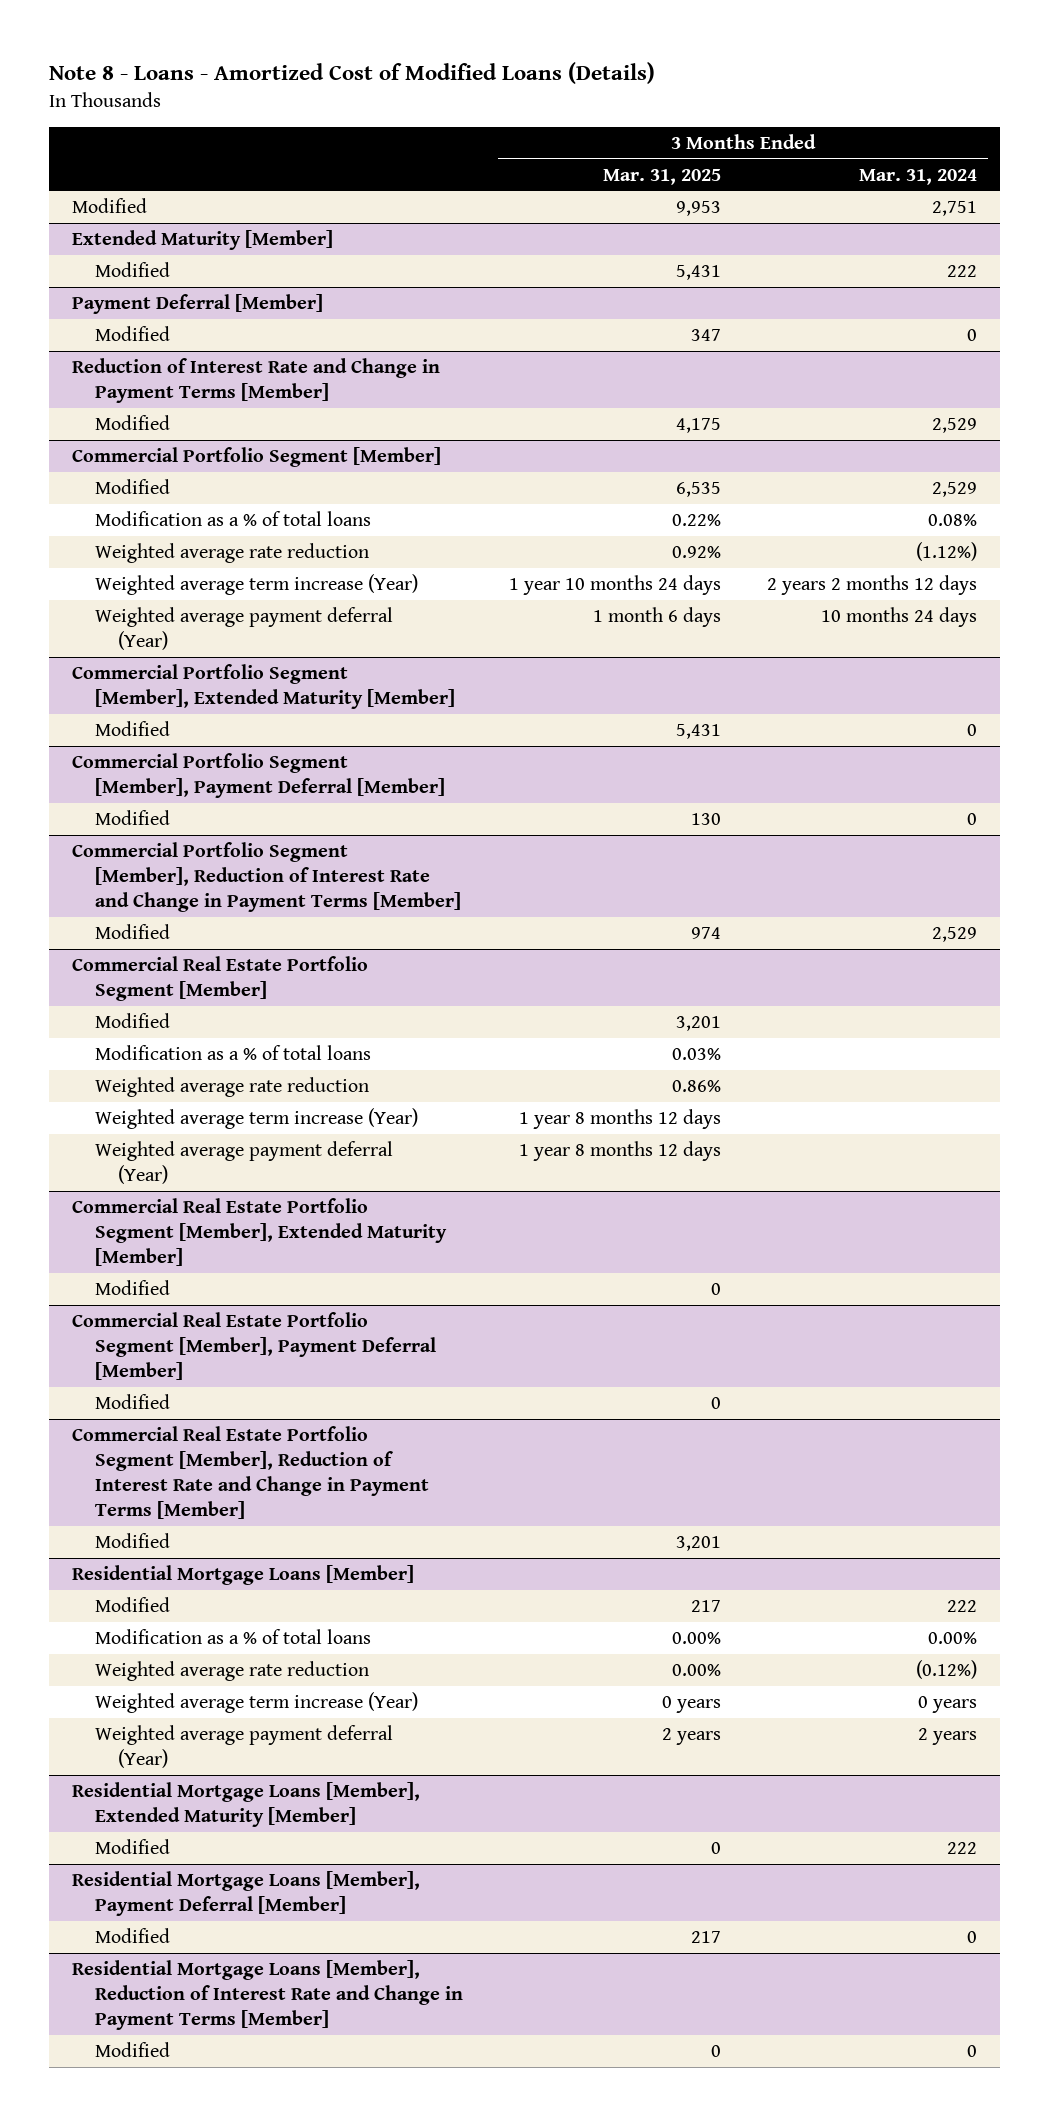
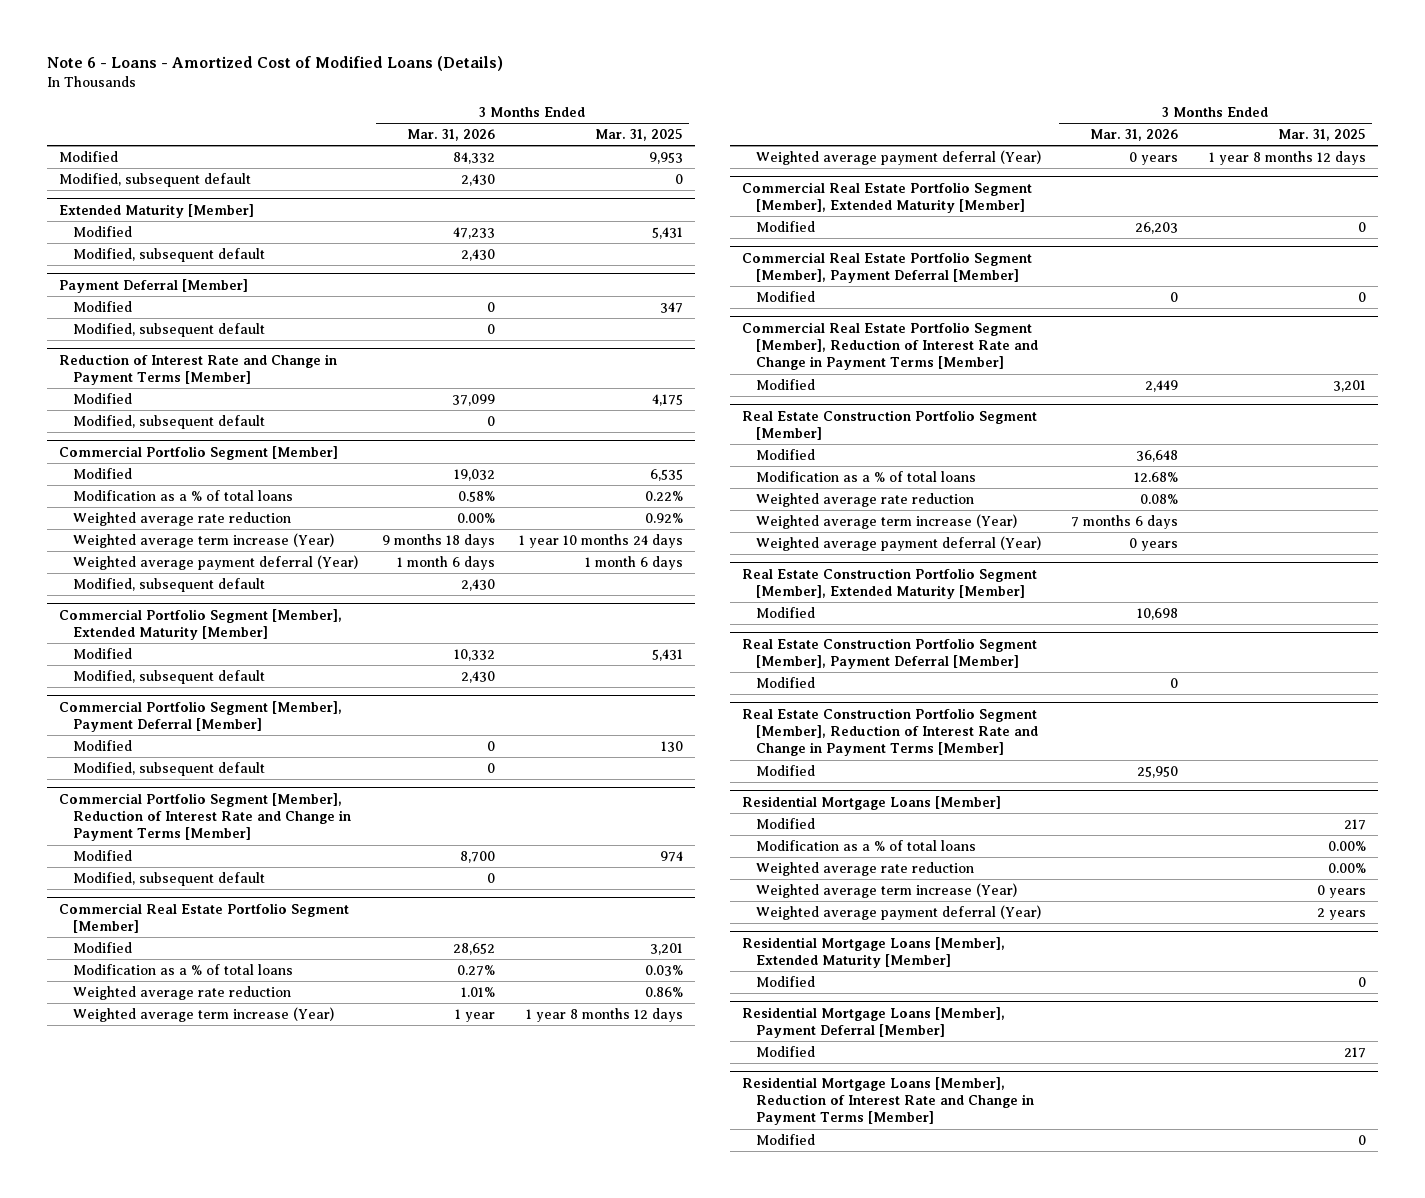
[49,62,656,85] Note 8 - Loans - Amortized Cost of Modified Loans (Details) -> [46,56,503,72] Note 6 - Loans - Amortized Cost of Modified Loans (Details)
[858,168,977,185] Mar. 31, 2024 -> none
none -> [406,129,495,142] Mar. 31, 2026
none -> [59,172,252,187] Modified, subsequent default
none -> [72,247,265,262] Modified, subsequent default
none -> [72,322,265,337] Modified, subsequent default
none -> [72,414,265,429] Modified, subsequent default
none -> [72,577,265,592] Modified, subsequent default
none -> [72,669,265,684] Modified, subsequent default
none -> [72,761,265,776] Modified, subsequent default
none -> [72,871,265,886] Modified, subsequent default
none -> [741,409,1037,441] Real Estate Construction Portfolio Segment [Member]
none -> [755,448,815,460] Modified
none -> [755,470,976,482] Modification as a % of total loans
none -> [755,492,974,507] Weighted average rate reduction
none -> [755,513,1017,529] Weighted average term increase (Year)
none -> [755,535,1041,551] Weighted average payment deferral (Year)
none -> [741,567,1037,600] Real Estate Construction Portfolio Segment [Member], Extended Maturity [Member]
none -> [755,606,815,618] Modified
none -> [741,637,1037,670] Real Estate Construction Portfolio Segment [Member], Payment Deferral [Member]
none -> [755,676,815,688] Modified
none -> [741,707,1038,757] Real Estate Construction Portfolio Segment [Member], Reduction of Interest Rate and Change in Payment Terms [Member]
none -> [755,764,815,776] Modified

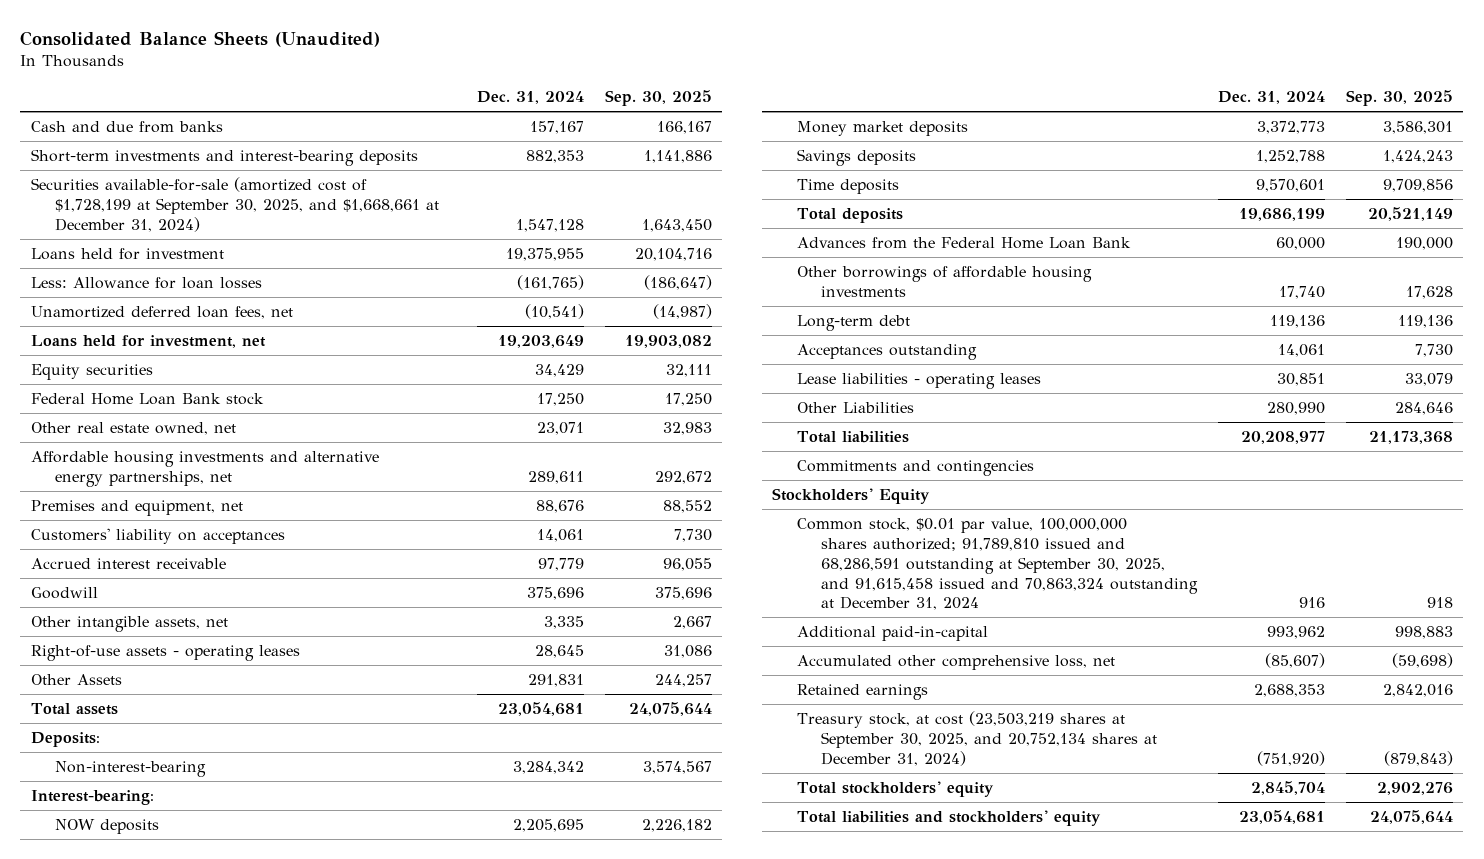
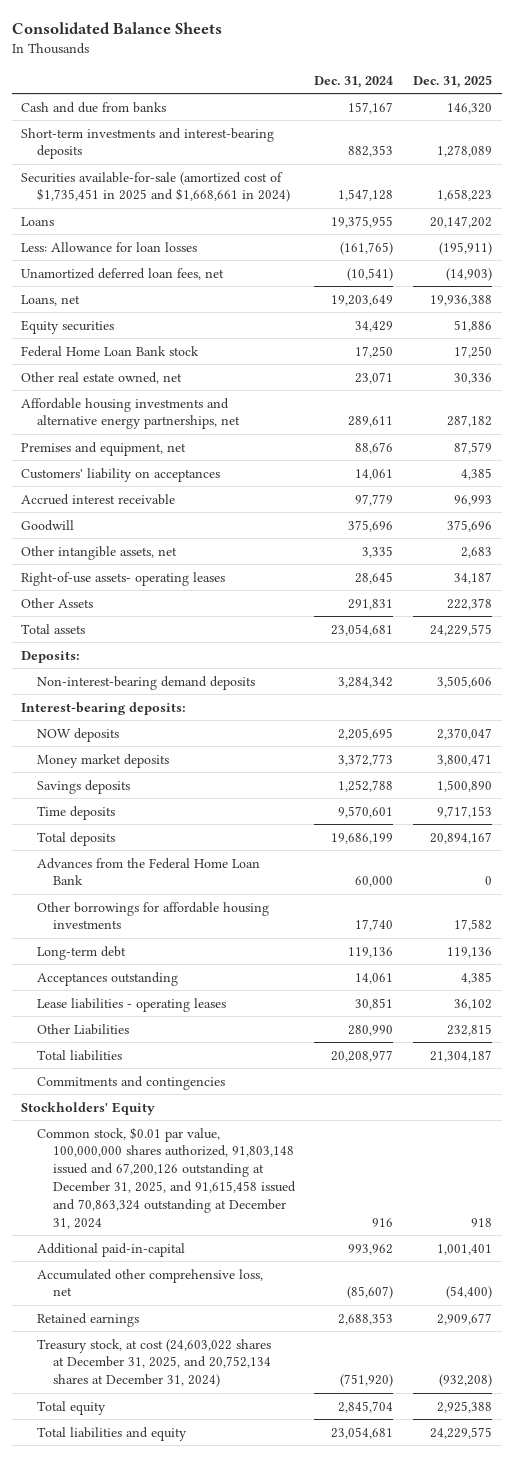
[20,30,381,47] Consolidated Balance Sheets (Unaudited) -> [11,21,222,34] Consolidated Balance Sheets
[604,90,712,107] Sep. 30, 2025 -> none
none -> [412,74,492,88] Dec. 31, 2025
[30,176,440,232] Securities available-for-sale (amortized cost of $1,728,199 at September 30, 2025, and $1,668,661 at December 31, 2024) -> [21,171,291,203] Securities available-for-sale (amortized cost of $1,735,451 in 2025 and $1,668,661 in 2024)
[30,247,224,260] Loans held for investment -> [21,216,55,226] Loans
[30,334,266,348] Loans held for investment, net -> [21,294,81,306] Loans, net
[30,644,300,661] Right-of-use assets - operating leases -> [21,571,226,586] Right-of-use assets- operating leases
[55,760,207,777] Non-interest-bearing -> [37,675,256,690] Non-interest-bearing demand deposits
[30,789,154,805] Interest-bearing: -> [21,701,187,715] Interest-bearing deposits:
[796,265,1092,297] Other borrowings of affordable housing investments -> [37,901,270,930] Other borrowings for affordable housing investments
[796,517,1199,611] Common stock, $0.01 par value, 100,000,000 shares authorized; 91,789,810 issued and 68,286,591 outstanding at September 30, 2025, and 91,615,458 issued and 70,863,324 outstanding at December 31, 2024 -> [37,1126,296,1229] Common stock, $0.01 par value, 100,000,000 shares authorized, 91,803,148 issued and 67,200,126 outstanding at December 31, 2025, and 91,615,458 issued and 70,863,324 outstanding at December 31, 2024
[796,710,1158,766] Treasury stock, at cost (23,503,219 shares at September 30, 2025, and 20,752,134 shares at December 31, 2024) -> [37,1338,272,1388] Treasury stock, at cost (24,603,022 shares at December 31, 2025, and 20,752,134 shares at December 31, 2024)
[796,780,994,797] Total stockholders' equity -> [37,1400,107,1415] Total equity
[796,809,1101,826] Total liabilities and stockholders' equity -> [37,1426,188,1441] Total liabilities and equity

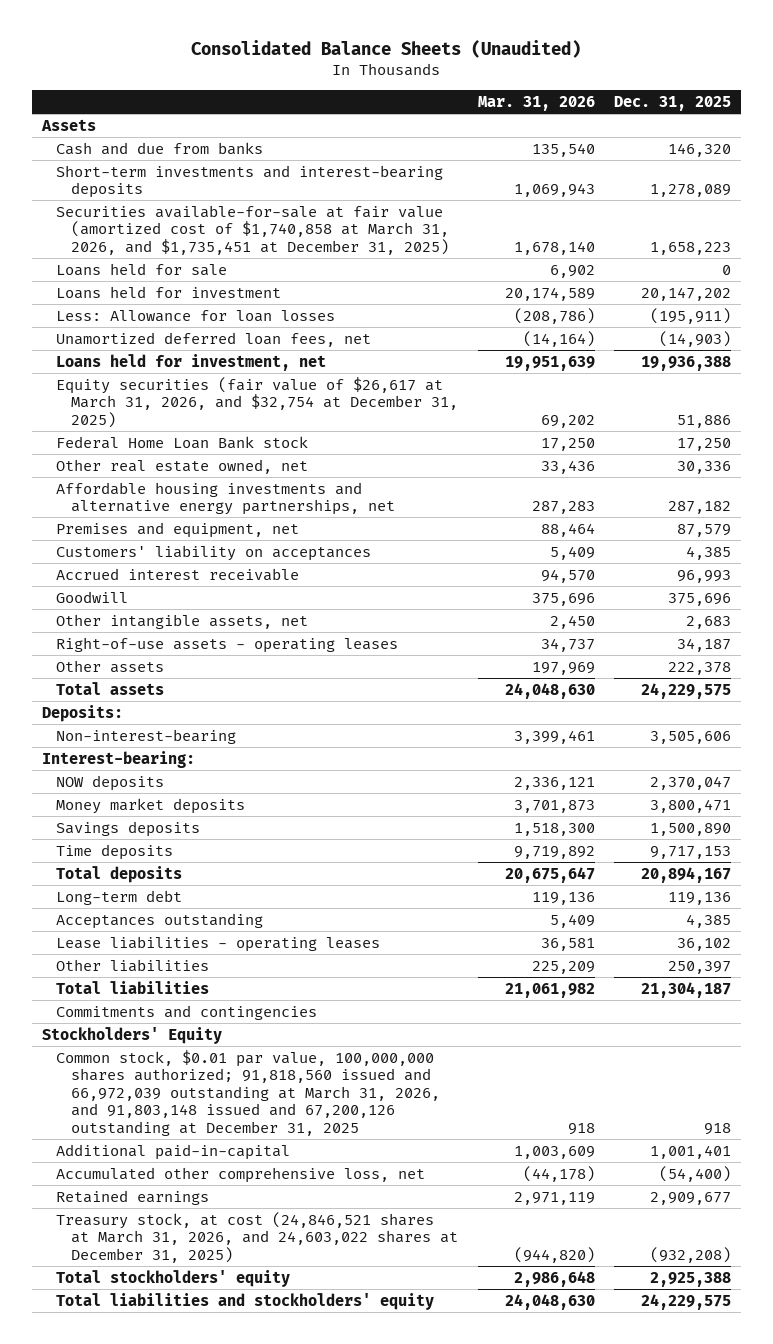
[11,21,222,34] Consolidated Balance Sheets -> [191,40,582,59] Consolidated Balance Sheets (Unaudited)
[314,75,394,88] Dec. 31, 2024 -> none
none -> [477,95,595,111] Mar. 31, 2026
none -> [40,118,96,131] Assets
[21,171,291,203] Securities available-for-sale (amortized cost of $1,735,451 in 2025 and $1,668,661 in 2024) -> [56,204,450,255] Securities available-for-sale at fair value (amortized cost of $1,740,858 at March 31, 2026, and $1,735,451 at December 31, 2025)
none -> [56,262,228,276] Loans held for sale
[21,216,55,226] Loans -> [56,285,282,299] Loans held for investment
[21,294,81,306] Loans, net -> [56,353,327,371] Loans held for investment, net
[21,319,115,334] Equity securities -> [56,376,459,428] Equity securities (fair value of $26,617 at March 31, 2026, and $32,754 at December 31, 2025)
[21,571,226,586] Right-of-use assets- operating leases -> [56,636,399,653] Right-of-use assets - operating leases
[21,597,94,608] Other Assets -> [56,659,165,673] Other assets
[37,675,256,690] Non-interest-bearing demand deposits -> [56,728,237,744] Non-interest-bearing
[21,701,187,715] Interest-bearing deposits: -> [41,750,195,768] Interest-bearing:
[37,857,261,886] Advances from the Federal Home Loan Bank -> none
[37,901,270,930] Other borrowings for affordable housing investments -> none
[37,1023,130,1035] Other Liabilities -> [56,958,210,972] Other liabilities
[446,1023,492,1036] 232,815 -> [668,960,732,974] 250,397
[37,1126,296,1229] Common stock, $0.01 par value, 100,000,000 shares authorized, 91,803,148 issued and 67,200,126 outstanding at December 31, 2025, and 91,615,458 issued and 70,863,324 outstanding at December 31, 2024 -> [56,1049,441,1136] Common stock, $0.01 par value, 100,000,000 shares authorized; 91,818,560 issued and 66,972,039 outstanding at March 31, 2026, and 91,803,148 issued and 67,200,126 outstanding at December 31, 2025
[37,1338,272,1388] Treasury stock, at cost (24,603,022 shares at December 31, 2025, and 20,752,134 shares at December 31, 2024) -> [56,1211,459,1263] Treasury stock, at cost (24,846,521 shares at March 31, 2026, and 24,603,022 shares at December 31, 2025)
[37,1400,107,1415] Total equity -> [56,1269,291,1287] Total stockholders' equity
[37,1426,188,1441] Total liabilities and equity -> [56,1292,435,1310] Total liabilities and stockholders' equity

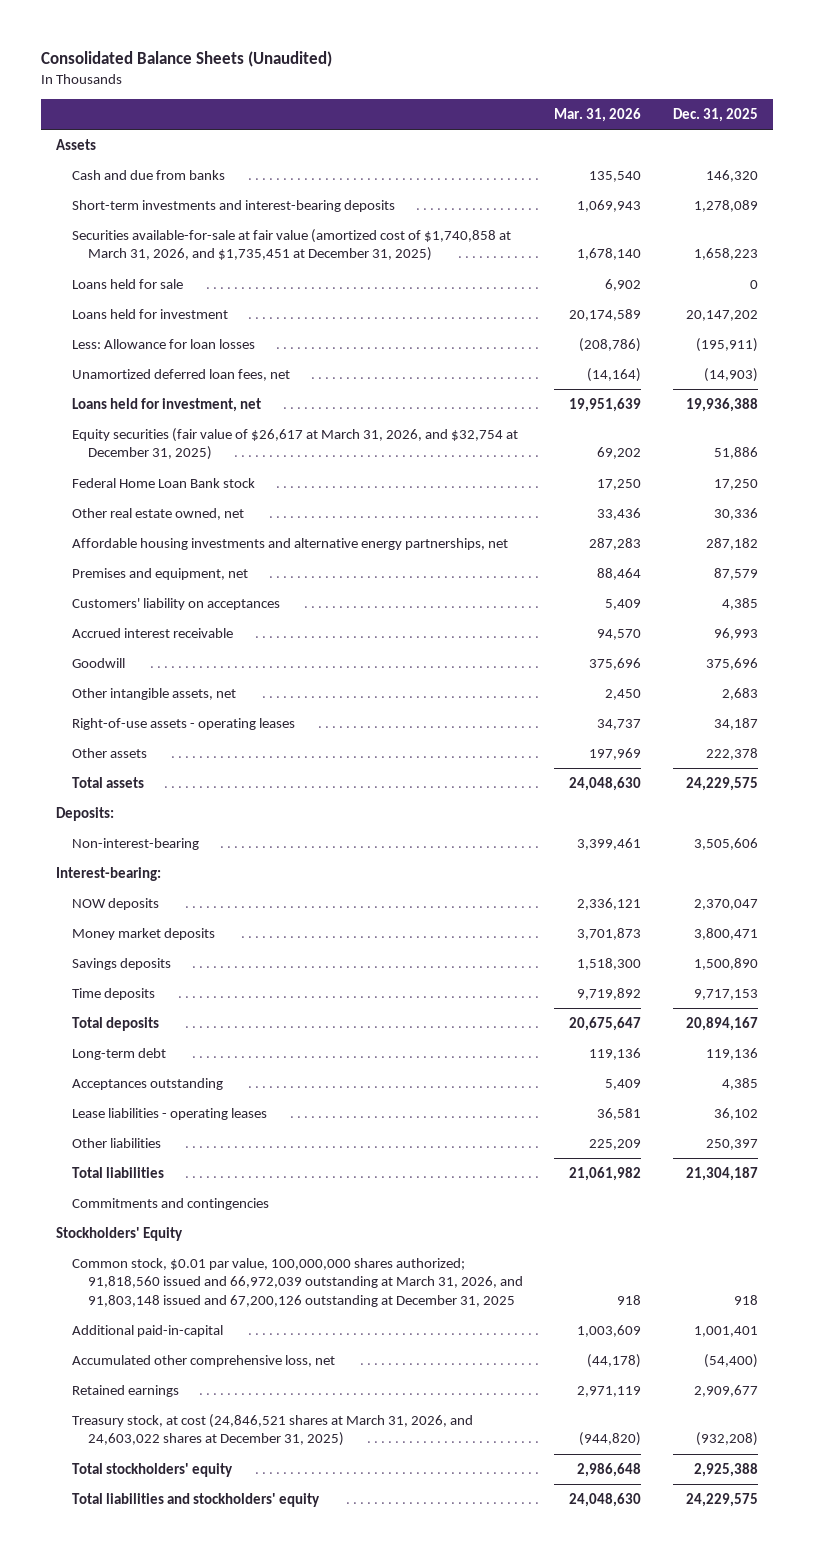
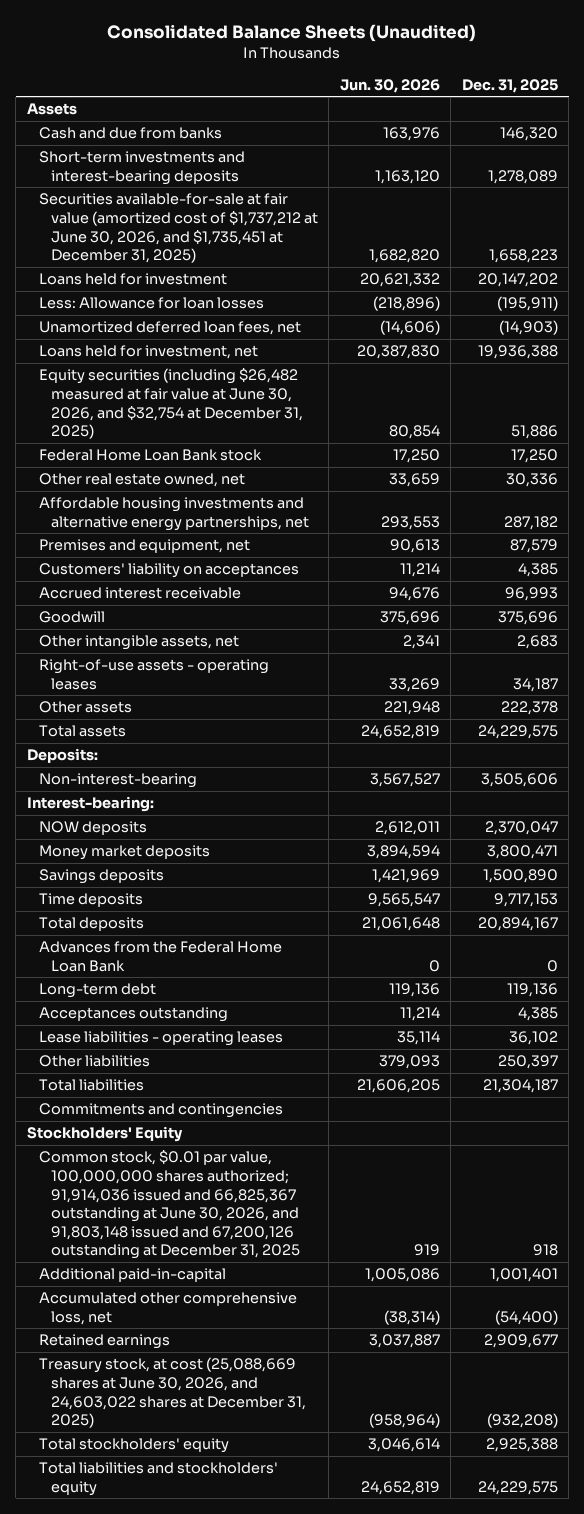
[554,107,642,122] Mar. 31, 2026 -> none
none -> [339,78,440,93] Jun. 30, 2026
[72,278,184,289] Loans held for sale -> none
[72,228,512,262] Securities available-for-sale at fair value (amortized cost of $1,740,858 at March 31, 2026, and $1,735,451 at December 31, 2025) -> [38,193,318,264] Securities available-for-sale at fair value (amortized cost of $1,737,212 at June 30, 2026, and $1,735,451 at December 31, 2025)
[72,427,519,461] Equity securities (fair value of $26,617 at March 31, 2026, and $32,754 at December 31, 2025) -> [38,368,303,440] Equity securities (including $26,482 measured at fair value at June 30, 2026, and $32,754 at December 31, 2025)
none -> [38,941,282,972] Advances from the Federal Home Loan Bank
[72,1257,524,1307] Common stock, $0.01 par value, 100,000,000 shares authorized; 91,818,560 issued and 66,972,039 outstanding at March 31, 2026, and 91,803,148 issued and 67,200,126 outstanding at December 31, 2025 -> [38,1150,300,1260] Common stock, $0.01 par value, 100,000,000 shares authorized; 91,914,036 issued and 66,825,367 outstanding at June 30, 2026, and 91,803,148 issued and 67,200,126 outstanding at December 31, 2025
[72,1413,474,1447] Treasury stock, at cost (24,846,521 shares at March 31, 2026, and 24,603,022 shares at December 31, 2025) -> [38,1357,306,1429] Treasury stock, at cost (25,088,669 shares at June 30, 2026, and 24,603,022 shares at December 31, 2025)

